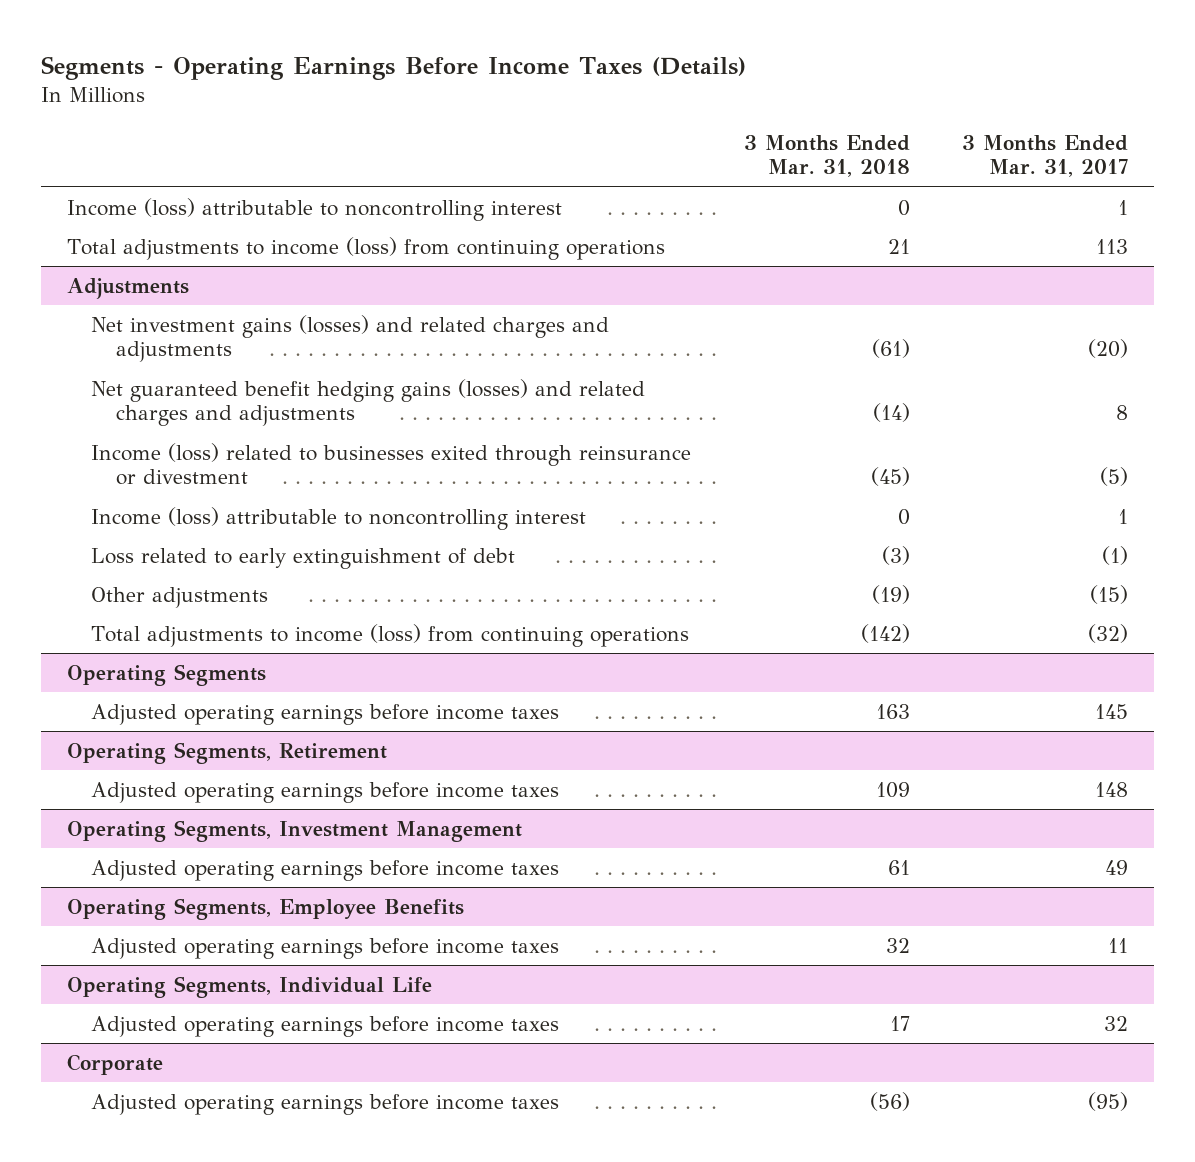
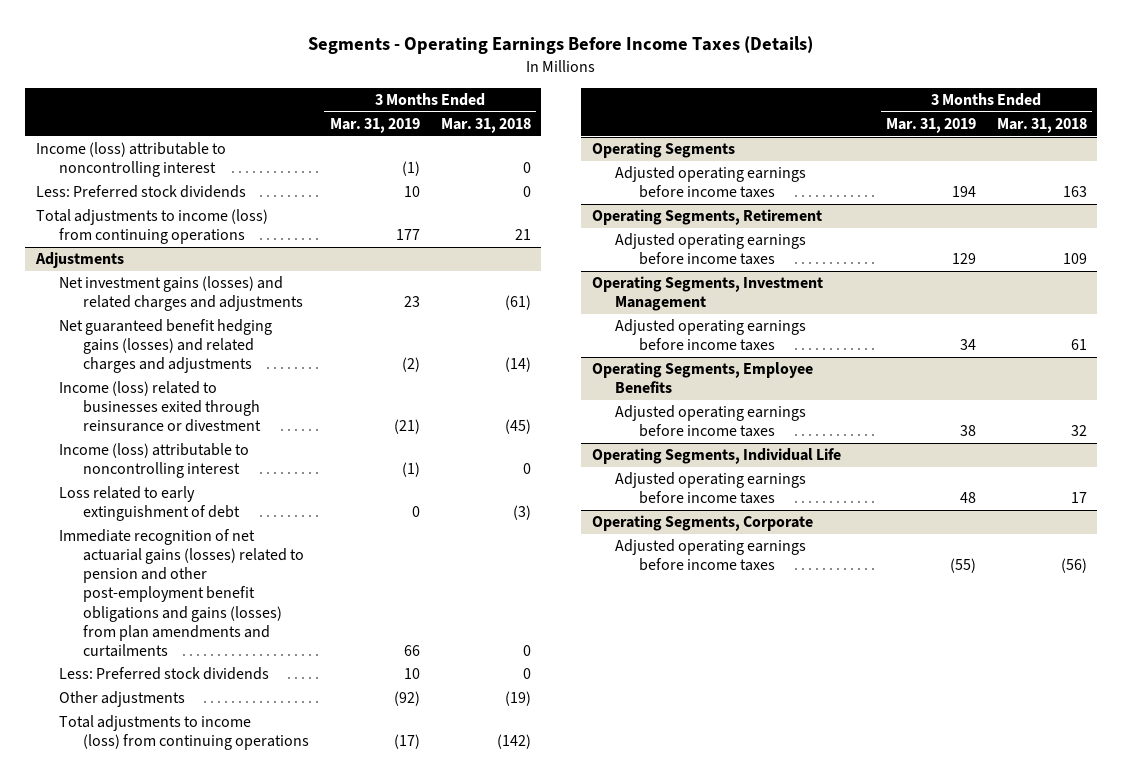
[961,134,1128,178] 3 Months Ended Mar. 31, 2017 -> none
none -> [329,118,420,134] Mar. 31, 2019
none -> [35,185,246,199] Less: Preferred stock dividends
none -> [59,529,304,657] Immediate recognition of net actuarial gains (losses) related to pension and other post-employment benefit obligations and gains (losses) from plan amendments and curtailments
none -> [59,667,270,681] Less: Preferred stock dividends
[66,1053,163,1075] Corporate -> none
none -> [591,515,813,532] Operating Segments, Corporate

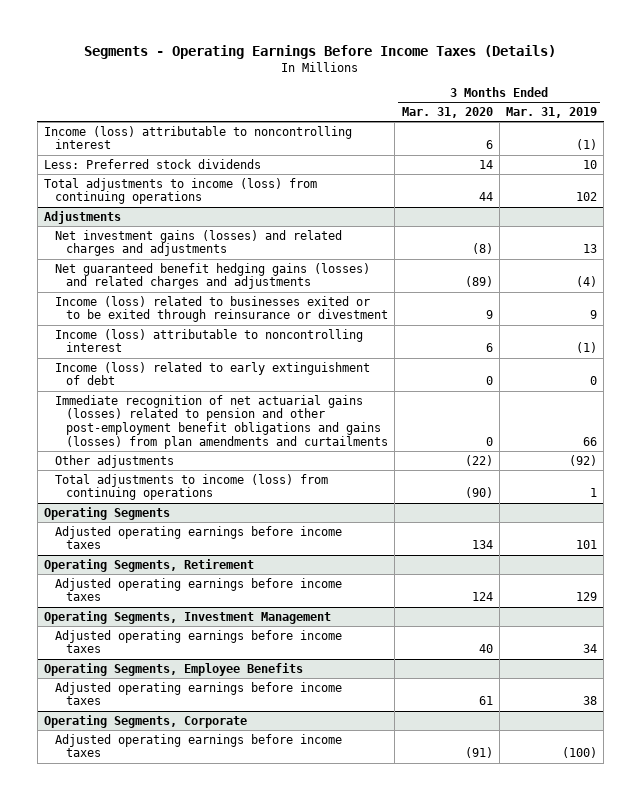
[440,118,531,134] Mar. 31, 2018 -> none
none -> [401,107,493,119] Mar. 31, 2020
[395,229,420,241] 177 -> [575,192,597,202] 102
[403,296,420,308] 23 -> [582,244,597,254] 13
[401,357,420,373] (2) -> [575,276,597,288] (4)
[59,381,261,433] Income (loss) related to businesses exited through reinsurance or divestment -> [55,295,389,323] Income (loss) related to businesses exited or to be exited through reinsurance or divestment
[393,419,420,435] (21) -> [589,310,597,320] 9
[59,486,240,522] Loss related to early extinguishment of debt -> [55,361,371,386] Income (loss) related to early extinguishment of debt
[59,667,270,681] Less: Preferred stock dividends -> none
[393,734,420,750] (17) -> [589,488,597,498] 1
[951,186,976,198] 194 -> [575,540,597,550] 101
[591,448,841,465] Operating Segments, Individual Life -> none
[615,472,807,505] Adjusted operating earnings before income taxes -> none
[949,558,976,574] (55) -> [561,747,597,759] (100)

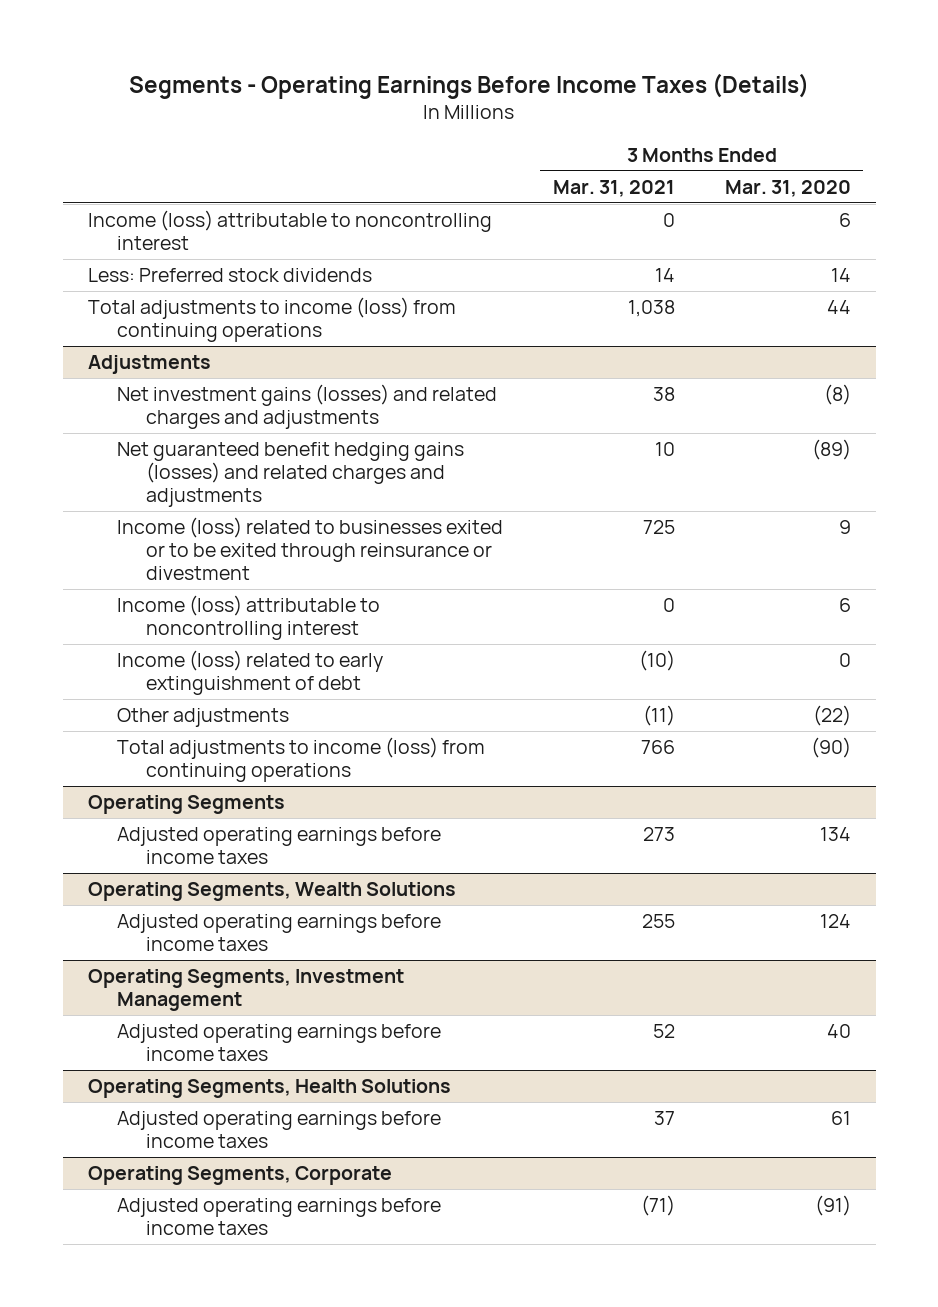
[505,107,597,119] Mar. 31, 2019 -> none
none -> [552,179,675,197] Mar. 31, 2021
[55,394,389,449] Immediate recognition of net actuarial gains (losses) related to pension and other post-employment benefit obligations and gains (losses) from plan amendments and curtailments -> none
[44,558,255,572] Operating Segments, Retirement -> none
none -> [87,882,456,902] Operating Segments, Wealth Solutions
[44,662,304,676] Operating Segments, Employee Benefits -> none
none -> [87,1079,451,1099] Operating Segments, Health Solutions

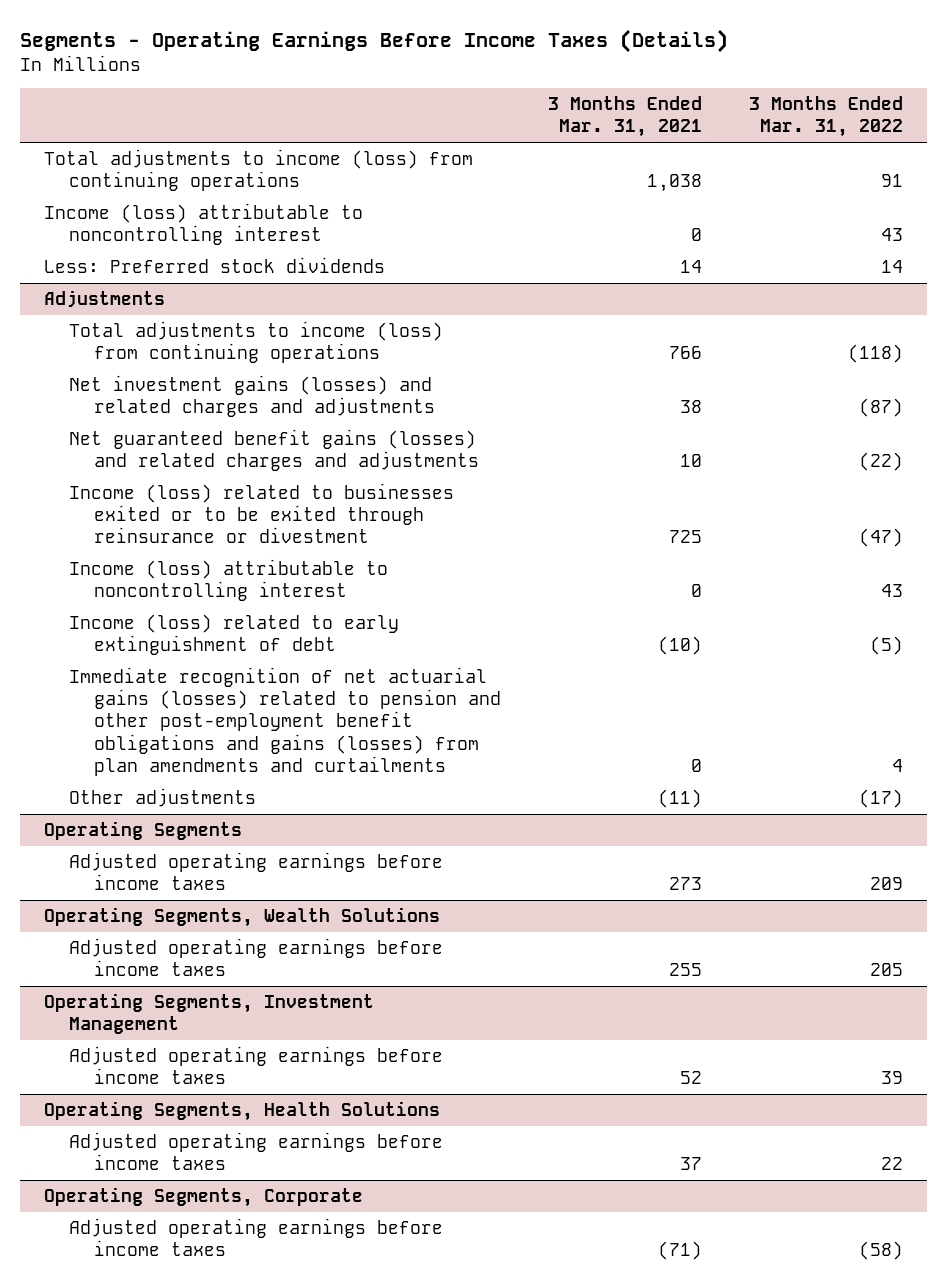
[724,179,851,197] Mar. 31, 2020 -> none
none -> [749,96,904,138] 3 Months Ended Mar. 31, 2022
[87,297,456,343] Total adjustments to income (loss) from continuing operations -> [43,149,473,192] Total adjustments to income (loss) from continuing operations
[116,737,485,783] Total adjustments to income (loss) from continuing operations -> [69,321,444,364] Total adjustments to income (loss) from continuing operations
[116,442,464,507] Net guaranteed benefit hedging gains (losses) and related charges and adjustments -> [69,429,480,472] Net guaranteed benefit gains (losses) and related charges and adjustments
none -> [69,667,502,776] Immediate recognition of net actuarial gains (losses) related to pension and other post-employment benefit obligations and gains (losses) from plan amendments and curtailments

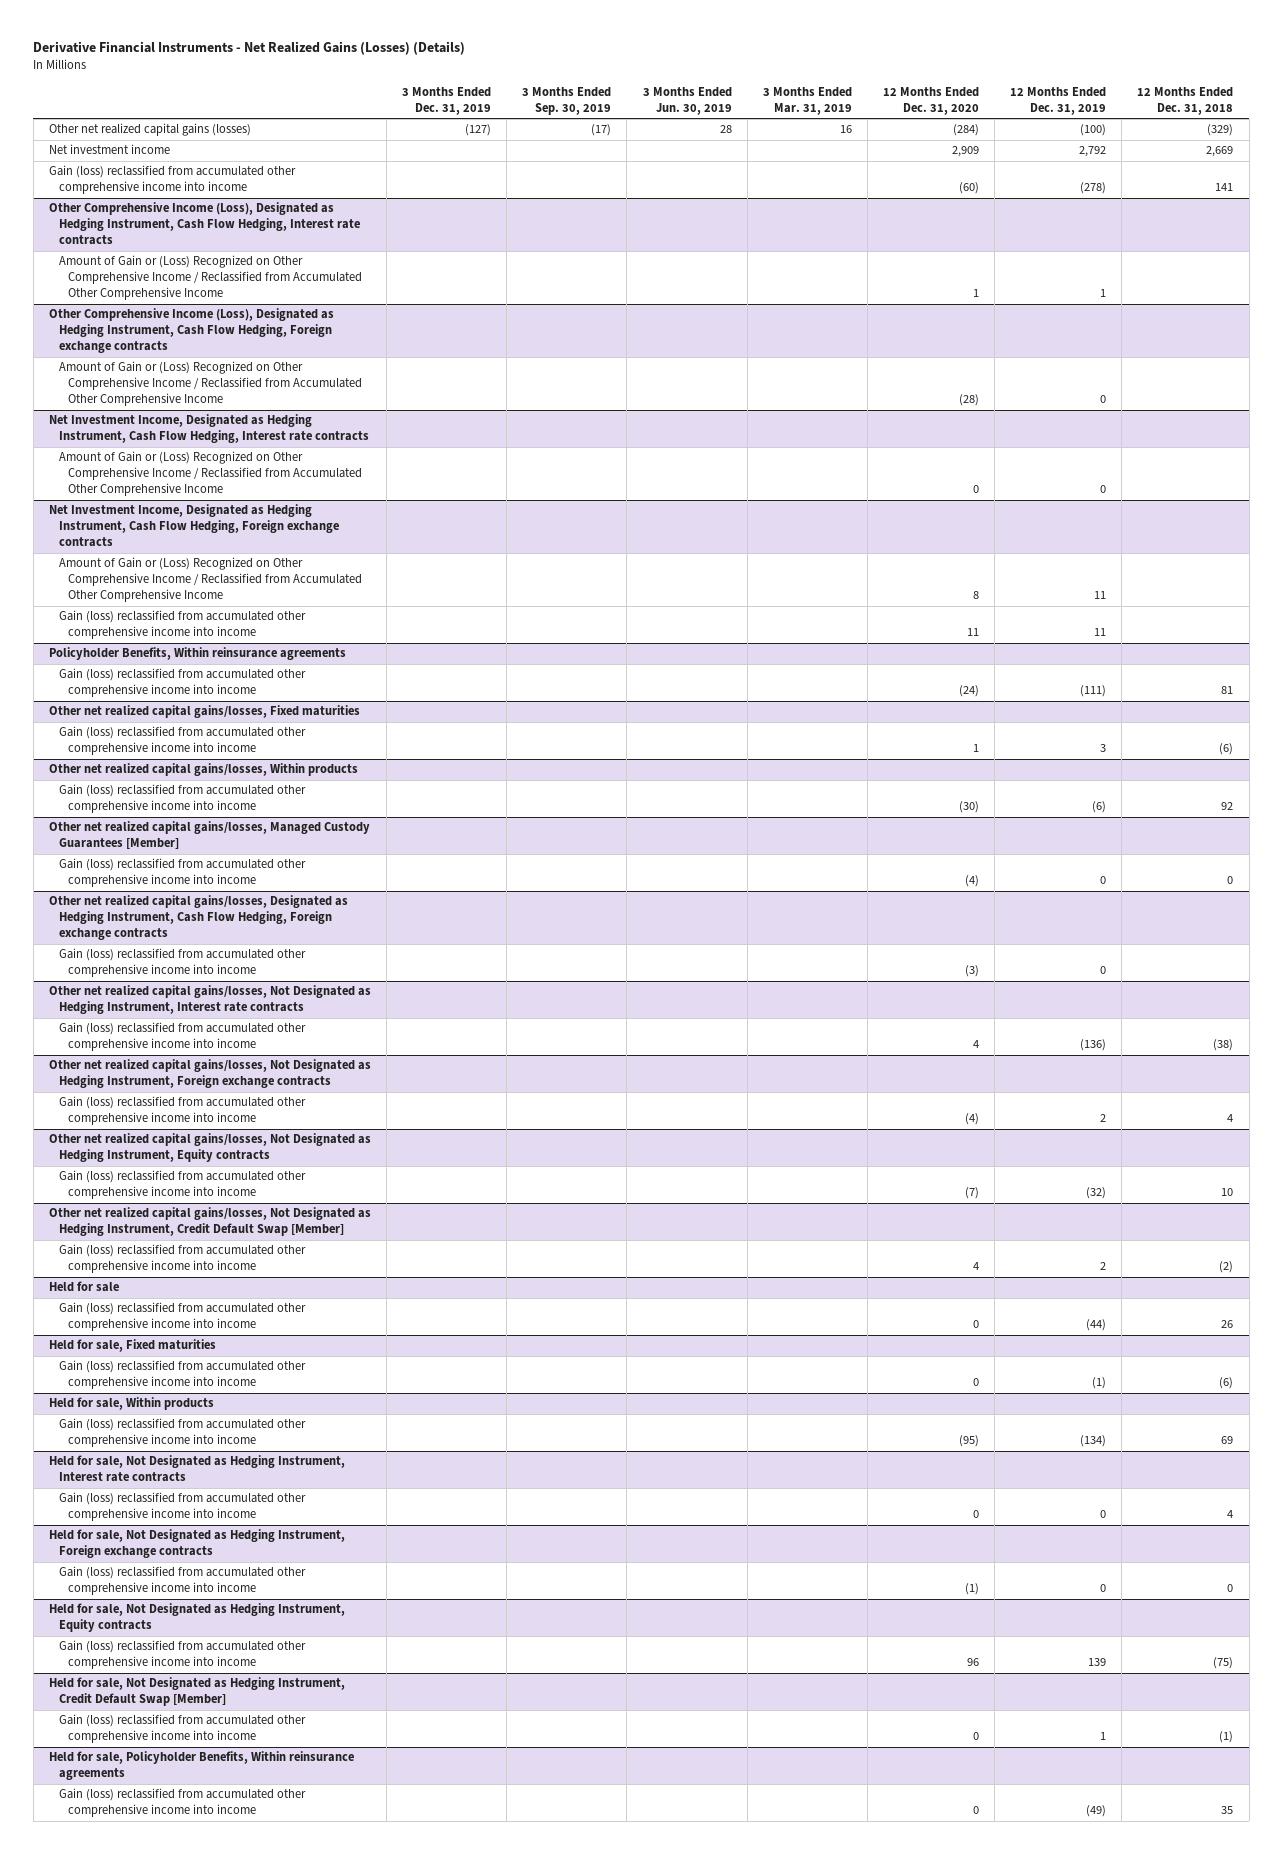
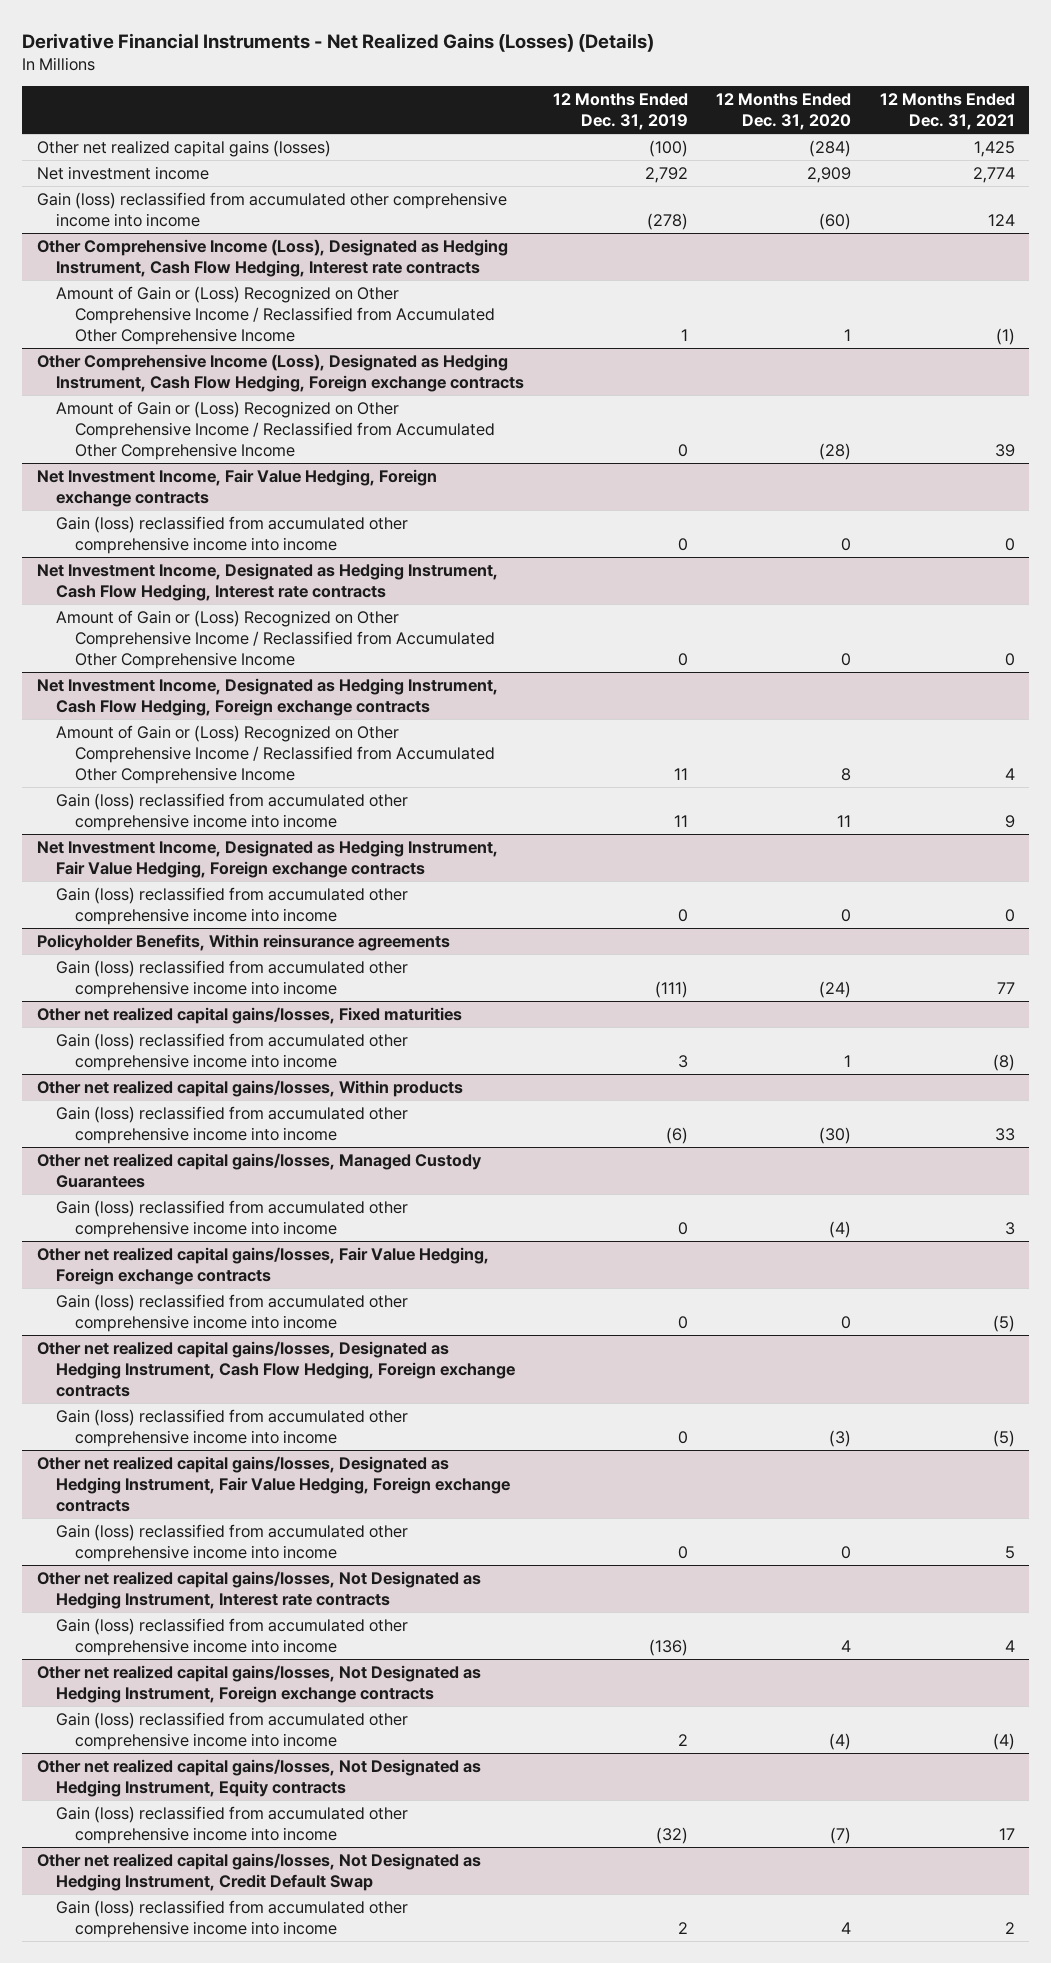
[402,86,492,115] 3 Months Ended Dec. 31, 2019 -> none
[522,86,612,115] 3 Months Ended Sep. 30, 2019 -> none
[642,86,732,115] 3 Months Ended Jun. 30, 2019 -> none
[762,86,852,115] 3 Months Ended Mar. 31, 2019 -> none
[1137,86,1234,115] 12 Months Ended Dec. 31, 2018 -> none
none -> [879,93,1015,131] 12 Months Ended Dec. 31, 2021
none -> [36,468,437,507] Net Investment Income, Fair Value Hedging, Foreign exchange contracts
none -> [55,515,408,554] Gain (loss) reclassified from accumulated other comprehensive income into income
none -> [36,839,498,878] Net Investment Income, Designated as Hedging Instrument, Fair Value Hedging, Foreign exchange contracts
none -> [55,886,408,925] Gain (loss) reclassified from accumulated other comprehensive income into income
[48,821,370,850] Other net realized capital gains/losses, Managed Custody Guarantees [Member] -> [36,1152,482,1188] Other net realized capital gains/losses, Managed Custody Guarantees
none -> [36,1246,489,1285] Other net realized capital gains/losses, Fair Value Hedging, Foreign exchange contracts
none -> [55,1293,408,1332] Gain (loss) reclassified from accumulated other comprehensive income into income
none -> [36,1455,510,1512] Other net realized capital gains/losses, Designated as Hedging Instrument, Fair Value Hedging, Foreign exchange contracts
none -> [55,1523,408,1562] Gain (loss) reclassified from accumulated other comprehensive income into income
[48,1207,371,1237] Other net realized capital gains/losses, Not Designated as Hedging Instrument, Credit Default Swap [Member] -> [36,1852,481,1891] Other net realized capital gains/losses, Not Designated as Hedging Instrument, Credit Default Swap
[48,1281,119,1293] Held for sale -> none
[58,1302,306,1332] Gain (loss) reclassified from accumulated other comprehensive income into income -> none
[48,1339,216,1353] Held for sale, Fixed maturities -> none
[58,1360,306,1390] Gain (loss) reclassified from accumulated other comprehensive income into income -> none
[48,1397,214,1411] Held for sale, Within products -> none
[58,1418,306,1448] Gain (loss) reclassified from accumulated other comprehensive income into income -> none
[48,1455,345,1483] Held for sale, Not Designated as Hedging Instrument, Interest rate contracts -> none
[58,1492,306,1522] Gain (loss) reclassified from accumulated other comprehensive income into income -> none
[48,1529,345,1559] Held for sale, Not Designated as Hedging Instrument, Foreign exchange contracts -> none
[58,1566,306,1596] Gain (loss) reclassified from accumulated other comprehensive income into income -> none
[48,1603,345,1633] Held for sale, Not Designated as Hedging Instrument, Equity contracts -> none
[58,1640,306,1670] Gain (loss) reclassified from accumulated other comprehensive income into income -> none
[48,1677,345,1707] Held for sale, Not Designated as Hedging Instrument, Credit Default Swap [Member] -> none
[58,1714,306,1744] Gain (loss) reclassified from accumulated other comprehensive income into income -> none
[48,1751,354,1781] Held for sale, Policyholder Benefits, Within reinsurance agreements -> none
[58,1788,306,1818] Gain (loss) reclassified from accumulated other comprehensive income into income -> none

